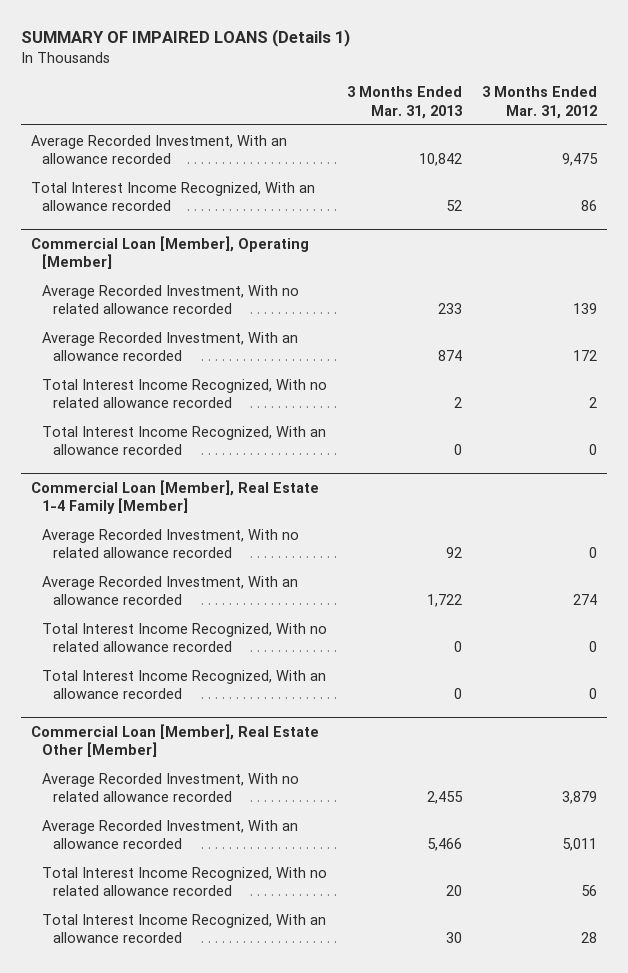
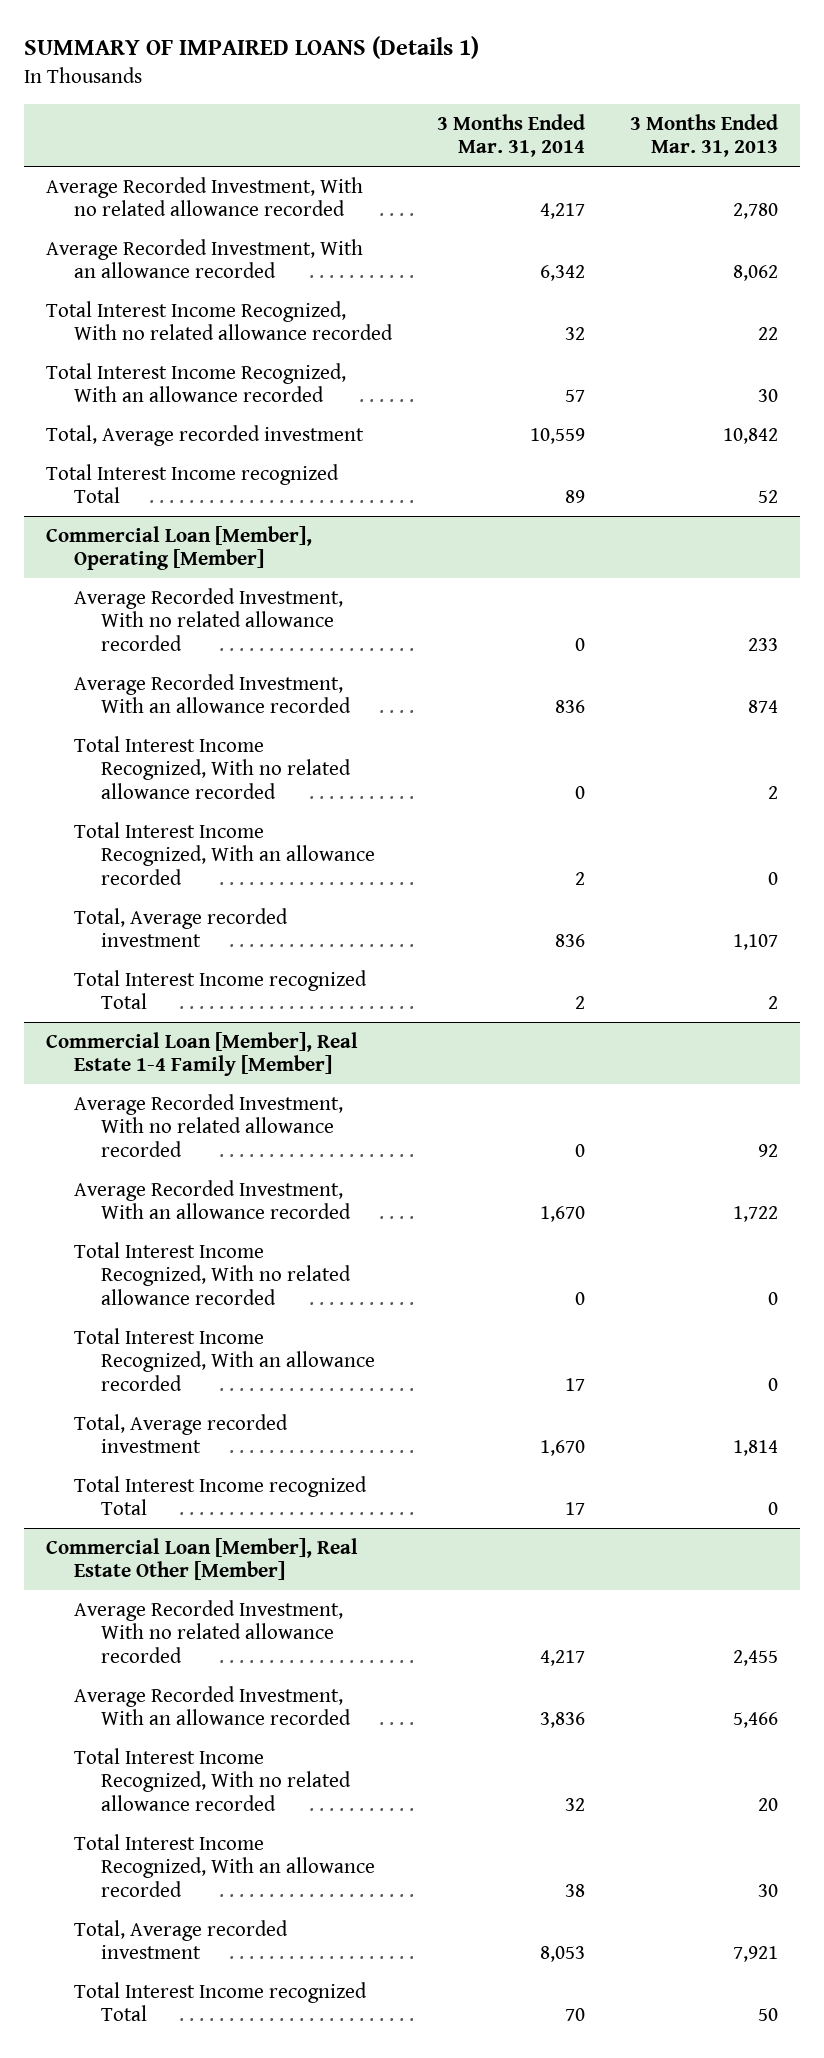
[482,86,598,119] 3 Months Ended Mar. 31, 2012 -> none
none -> [436,113,585,158] 3 Months Ended Mar. 31, 2014
none -> [46,176,364,217] Average Recorded Investment, With no related allowance recorded
[419,152,463,166] 10,842 -> [732,265,778,282] 8,062
none -> [46,300,393,341] Total Interest Income Recognized, With no related allowance recorded
[446,199,463,211] 52 -> [757,389,778,403] 30
none -> [46,424,365,446] Total, Average recorded investment
none -> [46,463,340,504] Total Interest Income recognized Total
none -> [73,907,288,948] Total, Average recorded investment
none -> [73,969,367,1010] Total Interest Income recognized Total
none -> [73,1413,288,1454] Total, Average recorded investment
none -> [73,1475,367,1516] Total Interest Income recognized Total
none -> [73,1919,288,1960] Total, Average recorded investment
none -> [73,1981,367,2022] Total Interest Income recognized Total

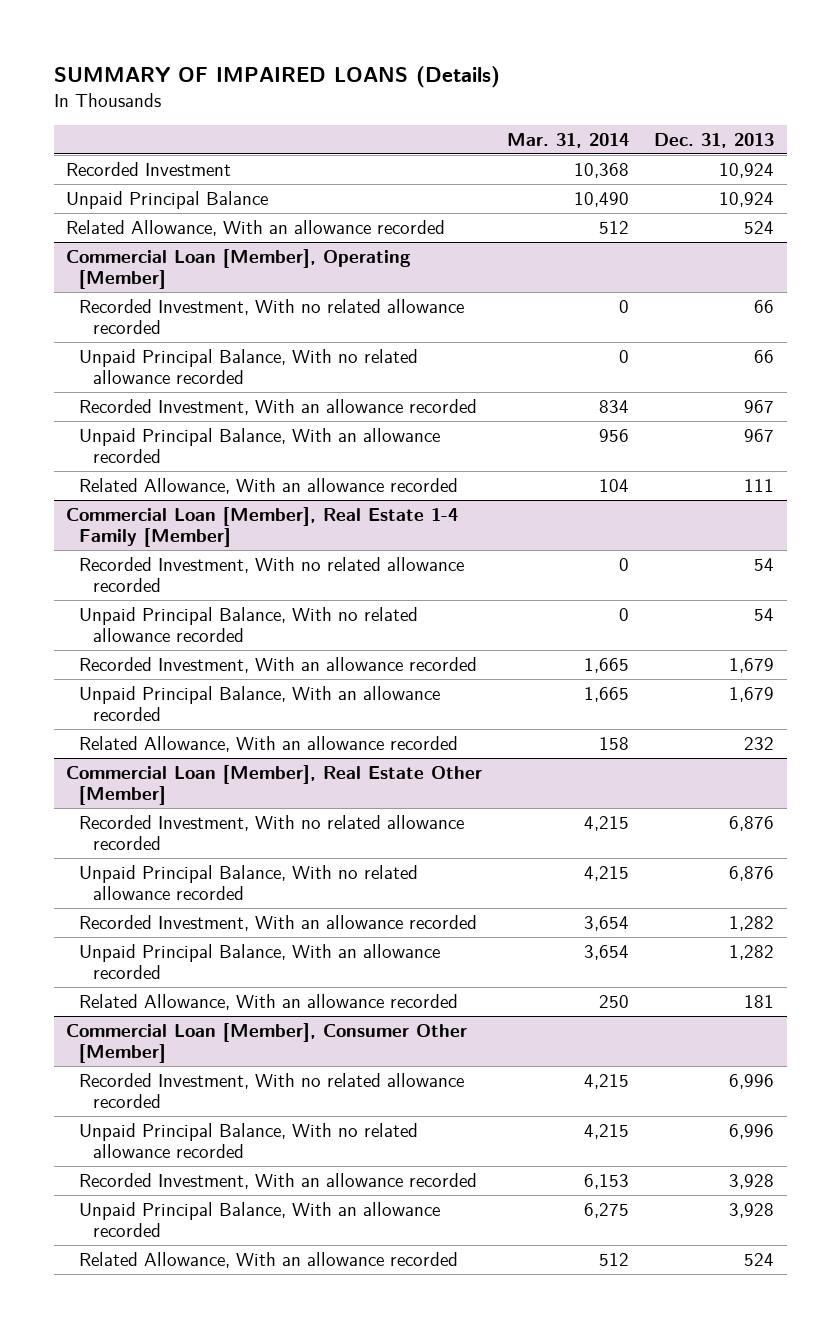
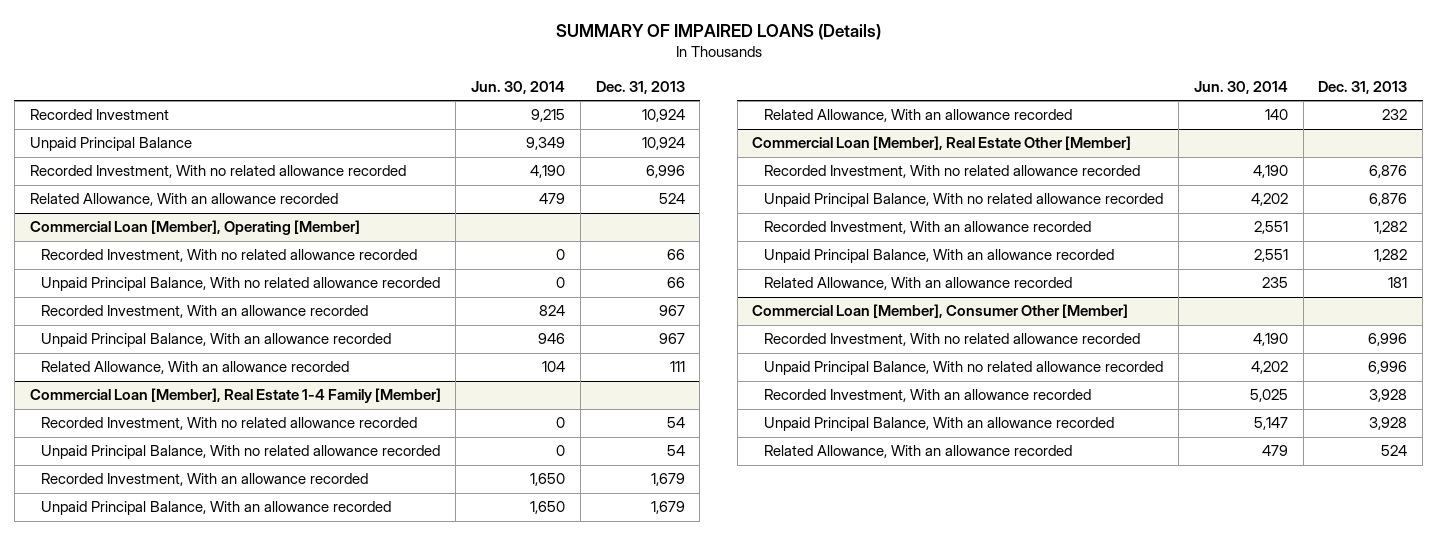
[507,132,630,148] Mar. 31, 2014 -> none
none -> [471,80,566,94] Jun. 30, 2014
none -> [29,165,406,179] Recorded Investment, With no related allowance recorded

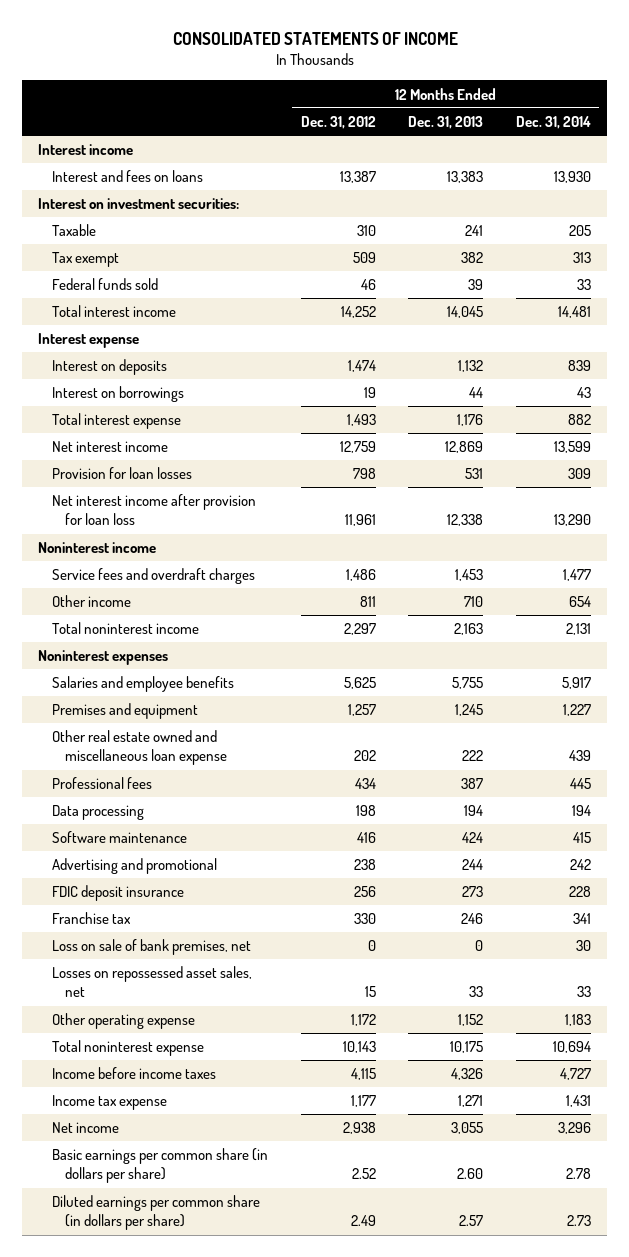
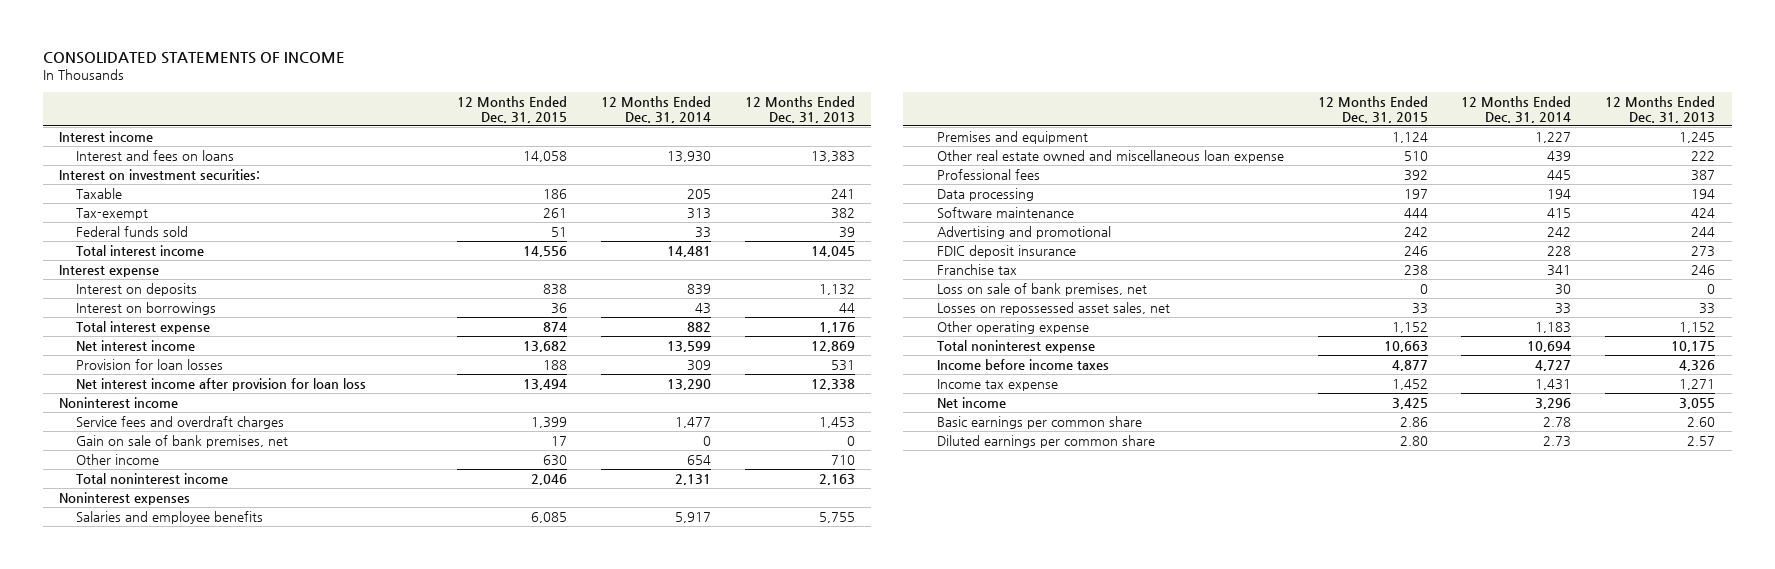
[300,115,376,129] Dec. 31, 2012 -> none
none -> [456,96,567,123] 12 Months Ended Dec. 31, 2015
[51,252,119,268] Tax exempt -> [76,207,149,220] Tax-exempt
none -> [76,434,289,448] Gain on sale of bank premises, net
[51,1148,268,1184] Basic earnings per common share (in dollars per share) -> [936,415,1142,429] Basic earnings per common share
[51,1195,260,1231] Diluted earnings per common share (in dollars per share) -> [936,434,1155,448] Diluted earnings per common share

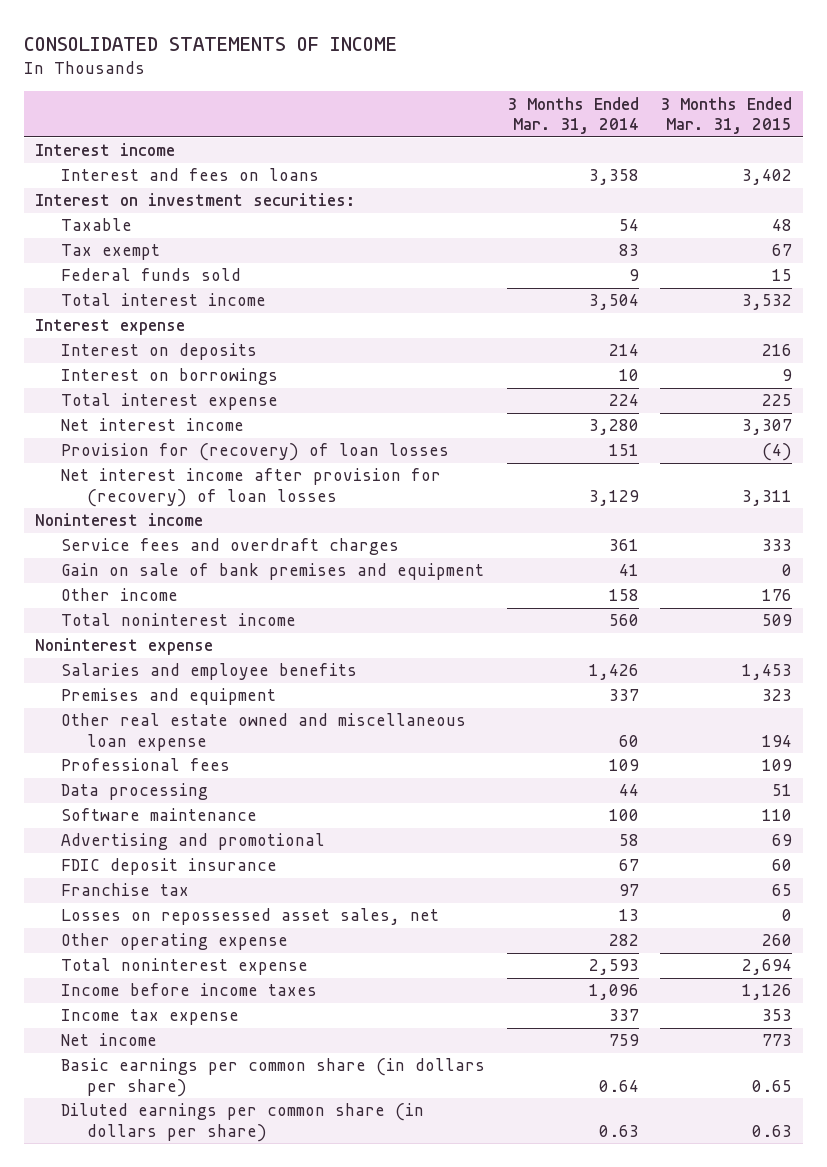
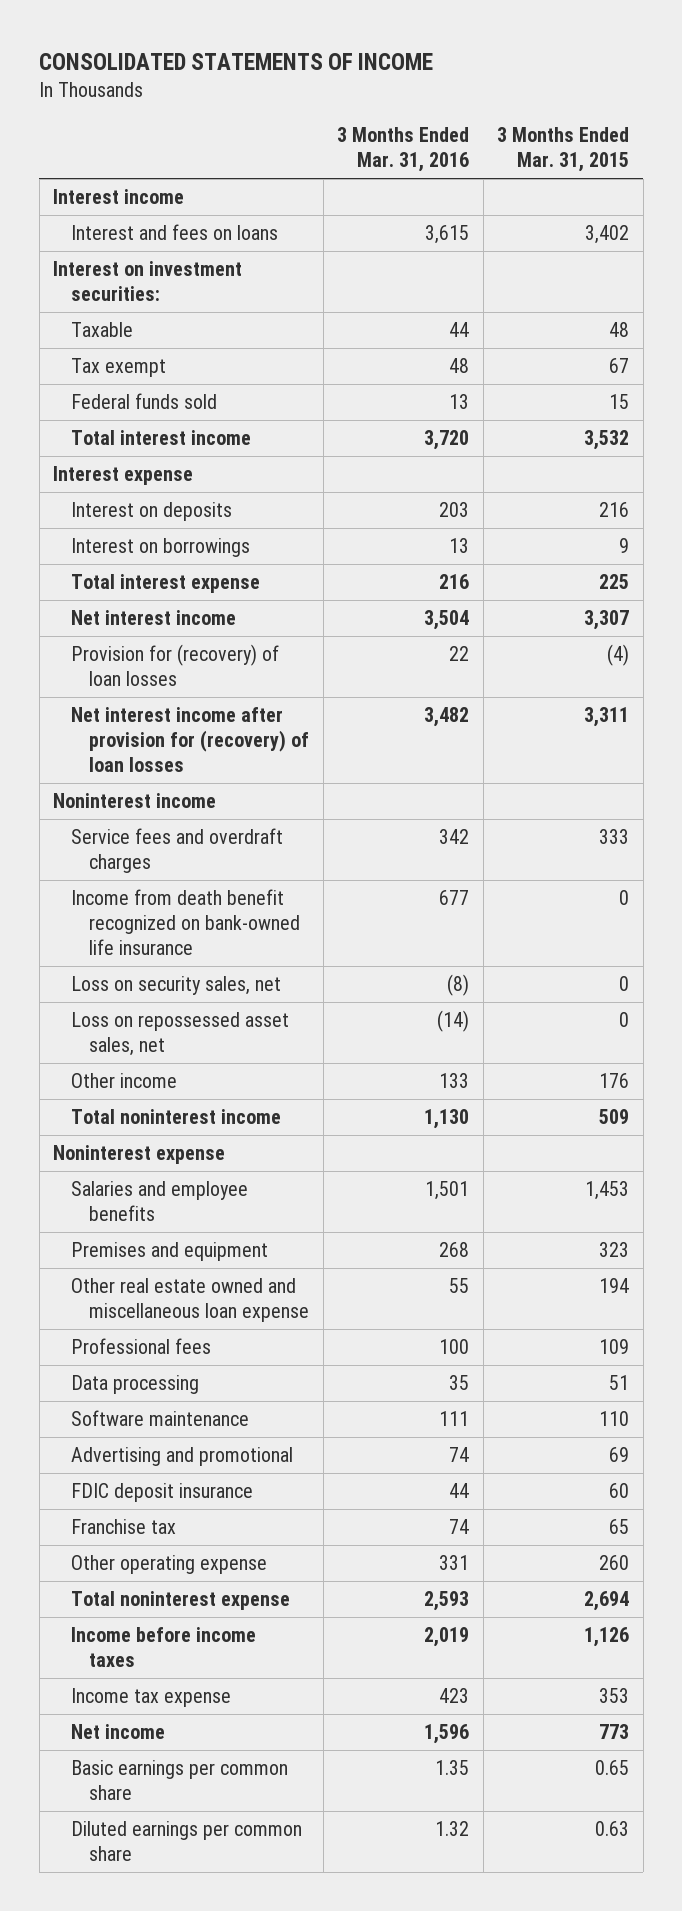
[506,96,639,135] 3 Months Ended Mar. 31, 2014 -> none
none -> [337,127,470,173] 3 Months Ended Mar. 31, 2016
[60,563,484,581] Gain on sale of bank premises and equipment -> none
none -> [71,889,301,956] Income from death benefit recognized on bank-owned life insurance
none -> [71,976,282,996] Loss on security sales, net
none -> [71,1012,290,1057] Loss on repossessed asset sales, net
[60,908,439,926] Losses on repossessed asset sales, net -> none
[60,1058,485,1097] Basic earnings per common share (in dollars per share) -> [71,1760,289,1801] Basic earnings per common share
[60,1103,424,1142] Diluted earnings per common share (in dollars per share) -> [71,1821,303,1862] Diluted earnings per common share

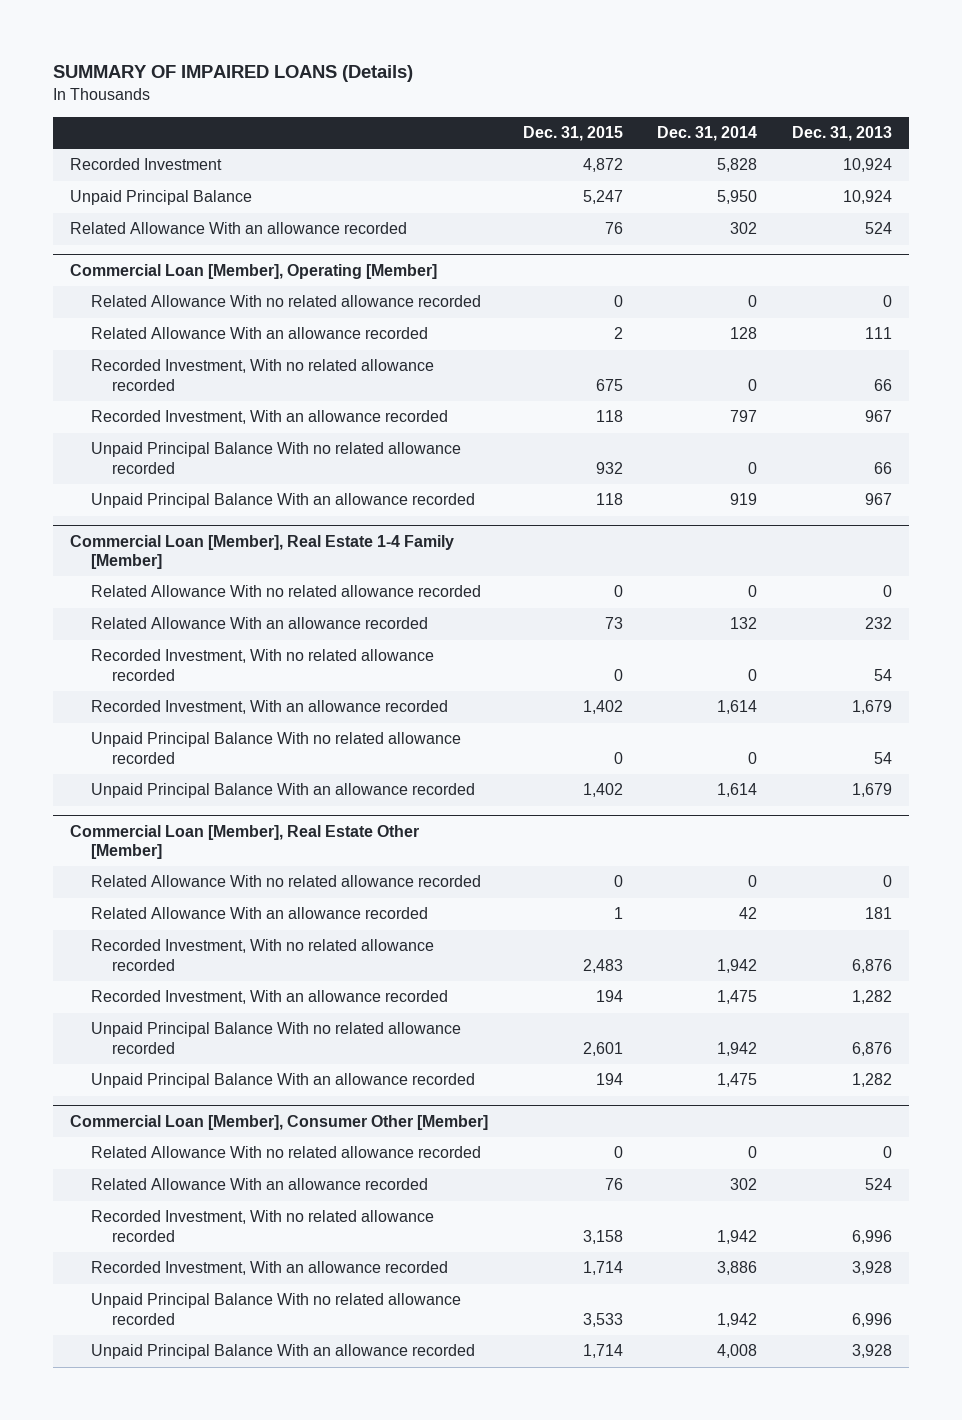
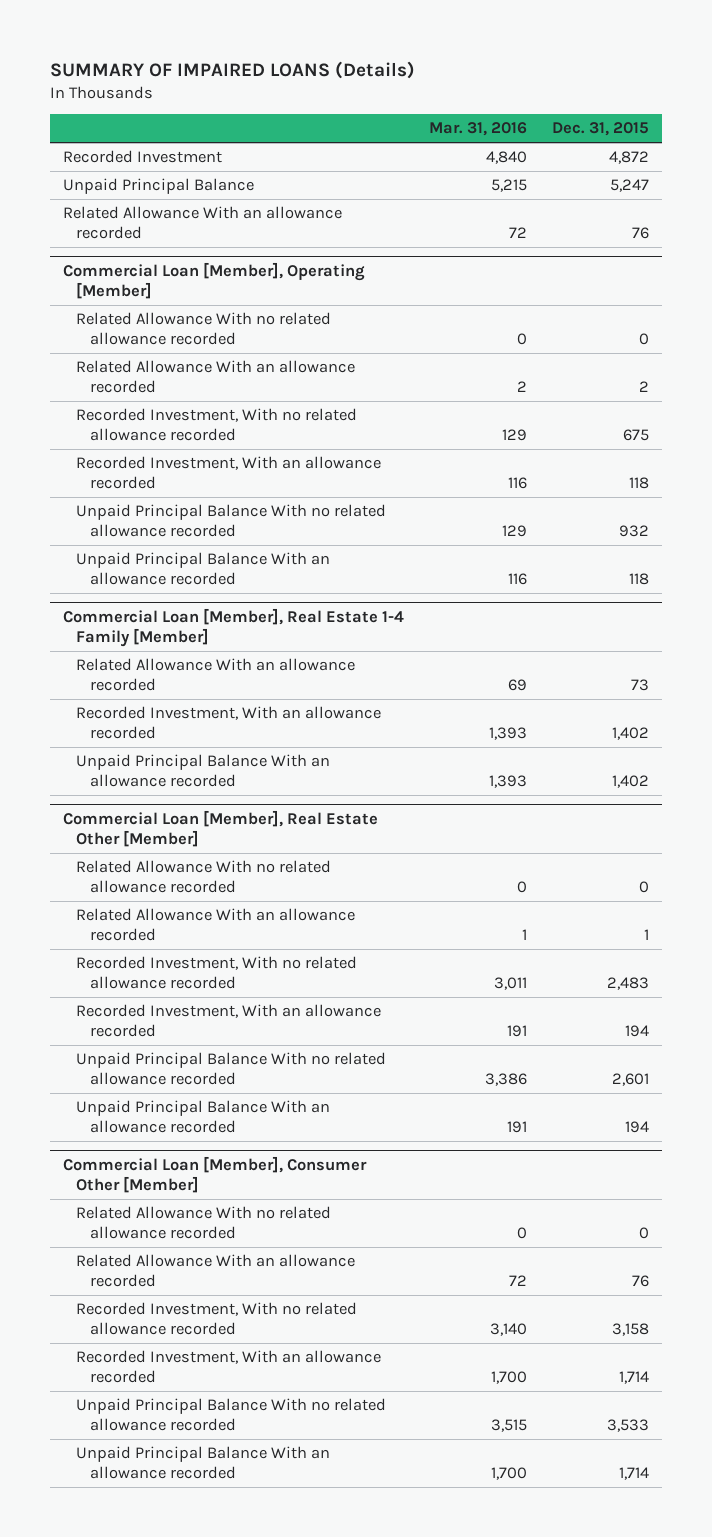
[657,126,758,142] Dec. 31, 2014 -> none
[791,126,892,142] Dec. 31, 2013 -> none
none -> [429,122,528,137] Mar. 31, 2016
[91,585,482,598] Related Allowance With no related allowance recorded -> none
[91,649,435,681] Recorded Investment, With no related allowance recorded -> none
[91,732,462,764] Unpaid Principal Balance With no related allowance recorded -> none

